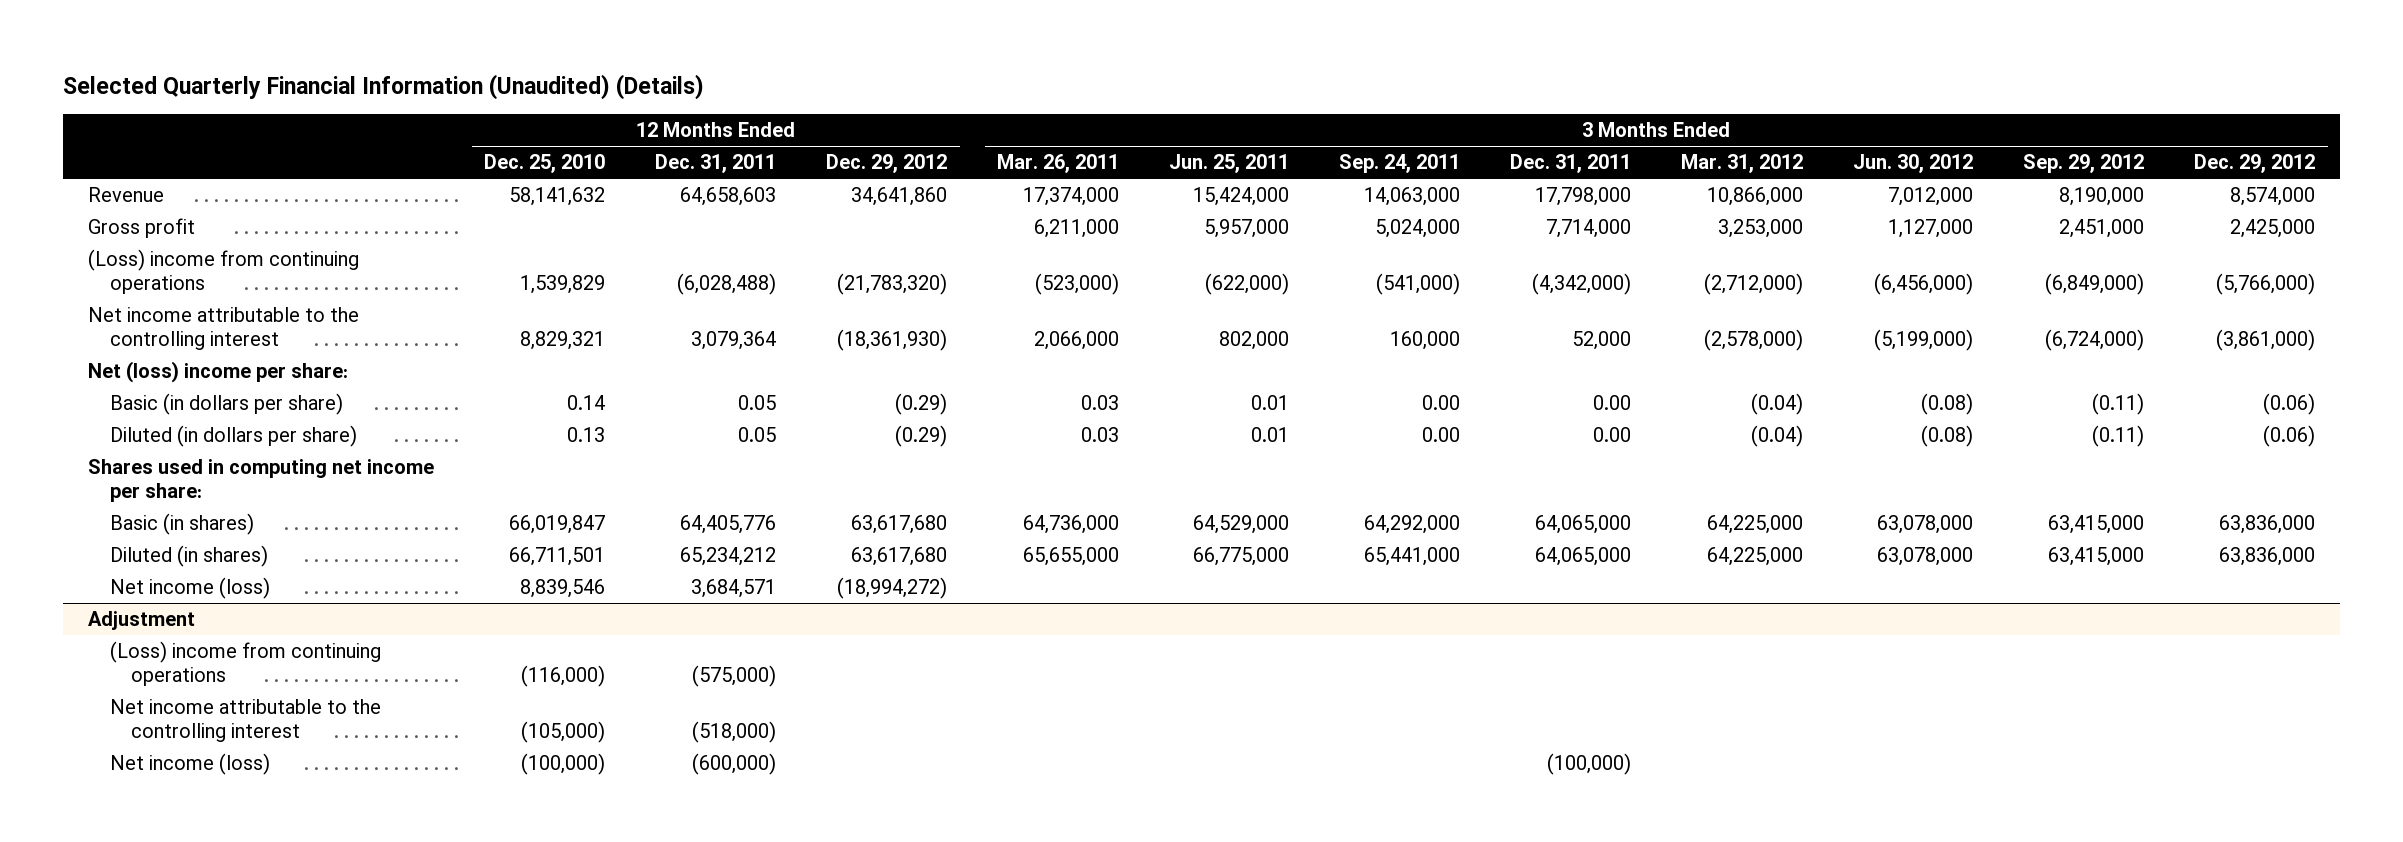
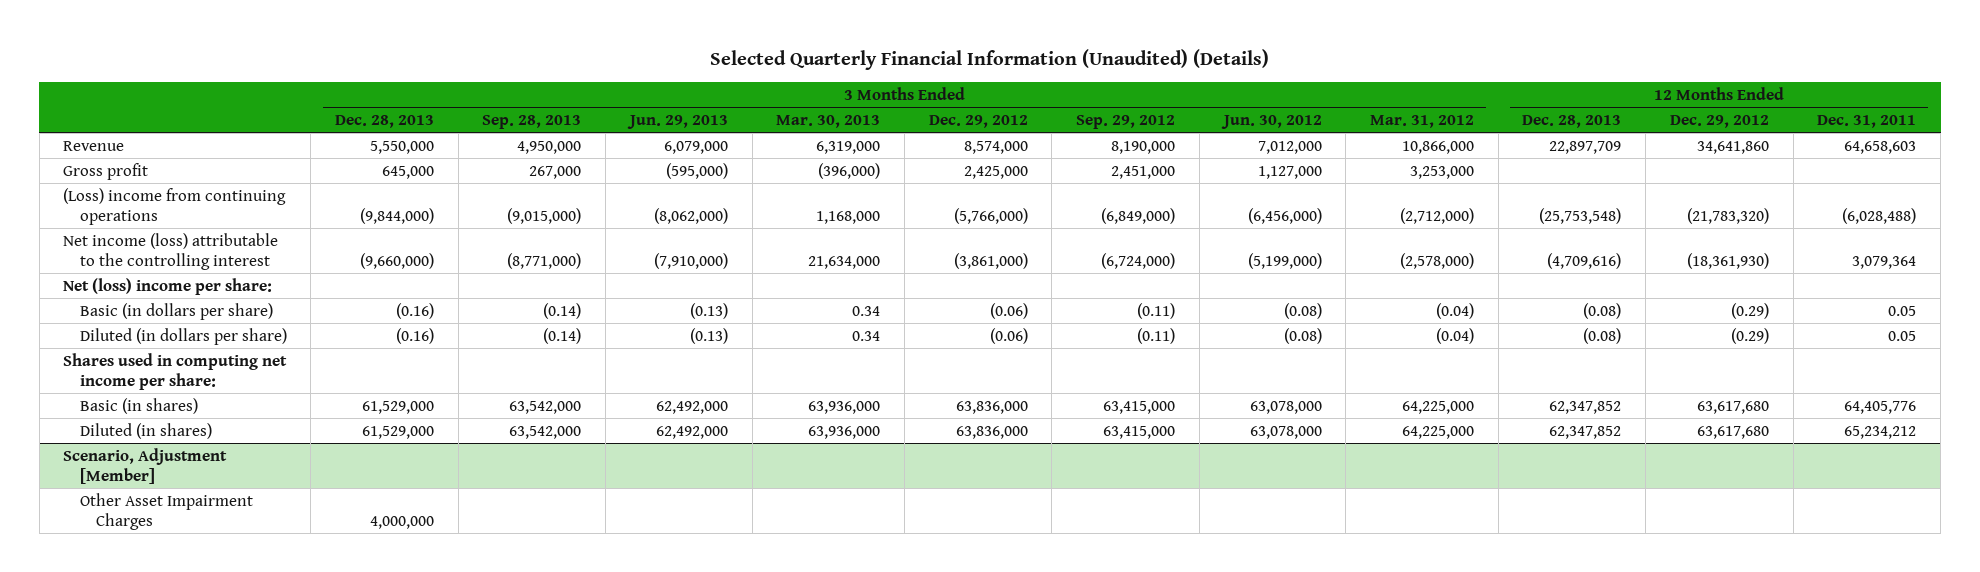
[484,154,606,174] Dec. 25, 2010 -> none
[997,154,1120,174] Mar. 26, 2011 -> none
[1169,154,1290,174] Jun. 25, 2011 -> none
[1339,154,1461,174] Sep. 24, 2011 -> none
[1510,154,1632,174] Dec. 31, 2011 -> none
none -> [334,114,434,128] Dec. 28, 2013
none -> [482,114,582,129] Sep. 28, 2013
none -> [626,114,728,129] Jun. 29, 2013
none -> [776,114,881,128] Mar. 30, 2013
none -> [1522,114,1622,128] Dec. 28, 2013
[88,307,360,351] Net income attributable to the controlling interest -> [63,232,279,270] Net income (loss) attributable to the controlling interest
[109,577,270,600] Net income (loss) -> none
[88,611,196,631] Adjustment -> none
[109,641,381,687] (Loss) income from continuing operations -> none
[109,699,381,743] Net income attributable to the controlling interest -> none
[109,753,270,776] Net income (loss) -> none
none -> [63,447,228,484] Scenario, Adjustment [Member]
none -> [79,492,253,530] Other Asset Impairment Charges

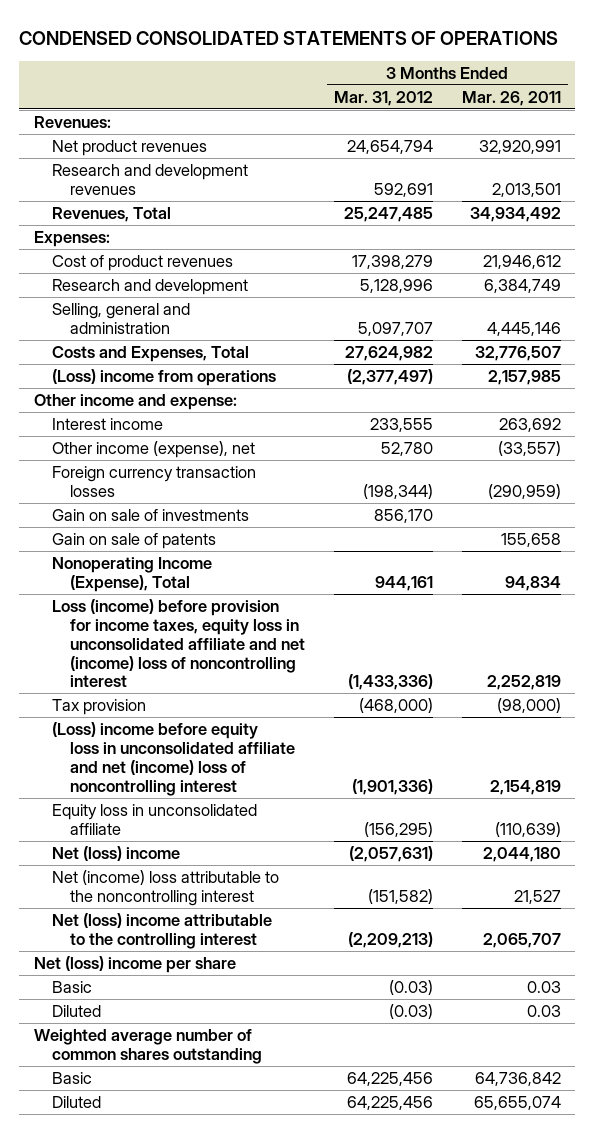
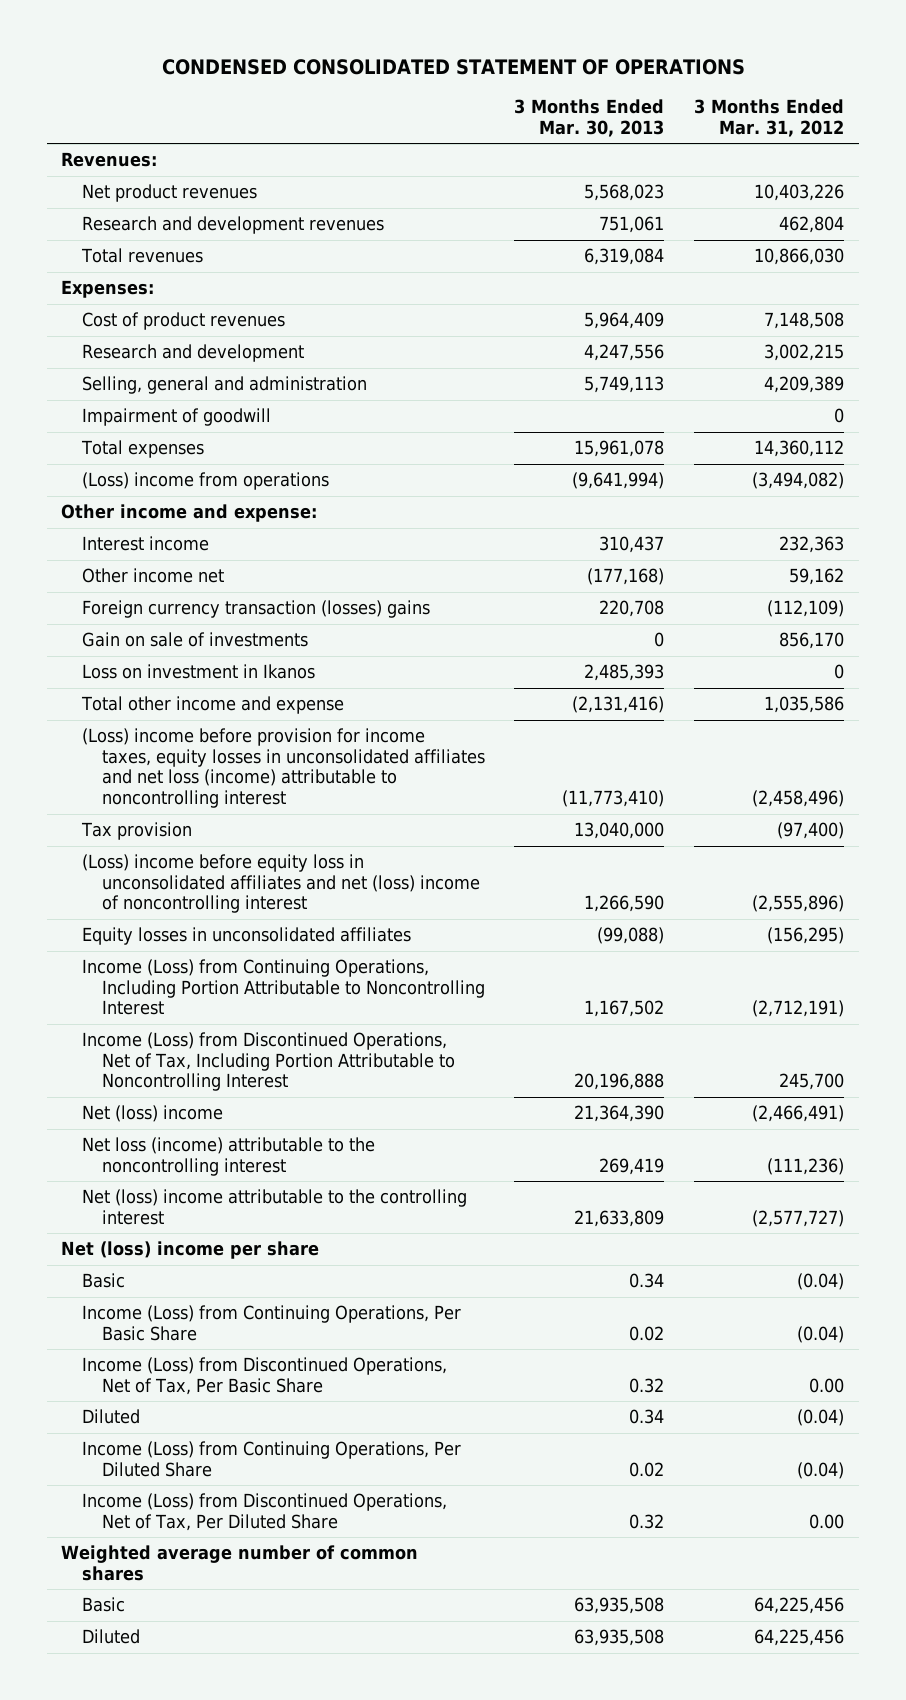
[19,30,559,45] CONDENSED CONSOLIDATED STATEMENTS OF OPERATIONS -> [161,58,745,75] CONDENSED CONSOLIDATED STATEMENT OF OPERATIONS
[461,90,561,106] Mar. 26, 2011 -> none
none -> [514,98,665,137] 3 Months Ended Mar. 30, 2013
[346,139,433,154] 24,654,794 -> [754,184,845,202] 10,403,226
[373,182,433,197] 592,691 -> [779,216,845,234] 462,804
[51,206,171,222] Revenues, Total -> [80,248,203,264] Total revenues
[343,206,433,222] 25,247,485 -> [754,248,845,266] 10,866,030
[351,254,433,269] 17,398,279 -> [764,312,845,330] 7,148,508
[359,278,433,293] 5,128,996 -> [764,344,845,362] 3,002,215
[357,321,433,336] 5,097,707 -> [764,376,845,394] 4,209,389
none -> [81,408,271,427] Impairment of goodwill
[51,345,249,362] Costs and Expenses, Total -> [80,440,204,459] Total expenses
[344,345,433,361] 27,624,982 -> [754,440,845,458] 14,360,112
[346,368,433,385] (2,377,497) -> [752,472,845,490] (3,494,082)
[369,417,433,432] 233,555 -> [779,536,845,554] 232,363
[51,440,255,458] Other income (expense), net -> [81,568,224,584] Other income net
[380,441,433,456] 52,780 -> [789,568,845,586] 59,162
[51,465,256,497] Foreign currency transaction losses -> [81,600,430,619] Foreign currency transaction (losses) gains
[362,483,433,499] (198,344) -> [767,600,845,618] (112,109)
[51,532,216,549] Gain on sale of patents -> none
none -> [81,664,315,680] Loss on investment in Ikanos
[51,556,212,592] Nonoperating Income (Expense), Total -> [80,696,344,715] Total other income and expense
[374,575,433,591] 944,161 -> [764,696,845,714] 1,035,586
[51,598,306,688] Loss (income) before provision for income taxes, equity loss in unconsolidated affiliate and net (income) loss of noncontrolling interest -> [81,728,485,808] (Loss) income before provision for income taxes, equity losses in unconsolidated affiliates and net loss (income) attributable to noncontrolling interest
[347,674,433,691] (1,433,336) -> [752,789,845,807] (2,458,496)
[358,697,433,713] (468,000) -> [777,822,845,840] (97,400)
[51,721,296,796] (Loss) income before equity loss in unconsolidated affiliate and net (income) loss of noncontrolling interest -> [81,854,480,914] (Loss) income before equity loss in unconsolidated affiliates and net (loss) income of noncontrolling interest
[351,778,433,795] (1,901,336) -> [752,895,845,913] (2,555,896)
[51,803,257,835] Equity loss in unconsolidated affiliate -> [81,927,411,946] Equity losses in unconsolidated affiliates
none -> [81,959,485,1016] Income (Loss) from Continuing Operations, Including Portion Attributable to Noncontrolling Interest
none -> [81,1032,455,1092] Income (Loss) from Discontinued Operations, Net of Tax, Including Portion Attributable to Noncontrolling Interest
[348,845,433,862] (2,057,631) -> [752,1105,845,1123] (2,466,491)
[51,869,279,906] Net (income) loss attributable to the noncontrolling interest -> [81,1137,375,1176] Net loss (income) attributable to the noncontrolling interest
[367,888,433,904] (151,582) -> [767,1157,845,1175] (111,236)
[347,931,433,948] (2,209,213) -> [752,1209,845,1227] (2,577,727)
[388,979,433,995] (0.03) -> [797,1273,845,1291] (0.04)
none -> [81,1305,461,1341] Income (Loss) from Continuing Operations, Per Basic Share
none -> [81,1357,447,1395] Income (Loss) from Discontinued Operations, Net of Tax, Per Basic Share
[388,1003,433,1019] (0.03) -> [797,1409,845,1427] (0.04)
none -> [81,1441,461,1477] Income (Loss) from Continuing Operations, Per Diluted Share
none -> [81,1493,447,1531] Income (Loss) from Discontinued Operations, Net of Tax, Per Diluted Share
[33,1028,262,1064] Weighted average number of common shares outstanding -> [61,1545,419,1581] Weighted average number of common shares

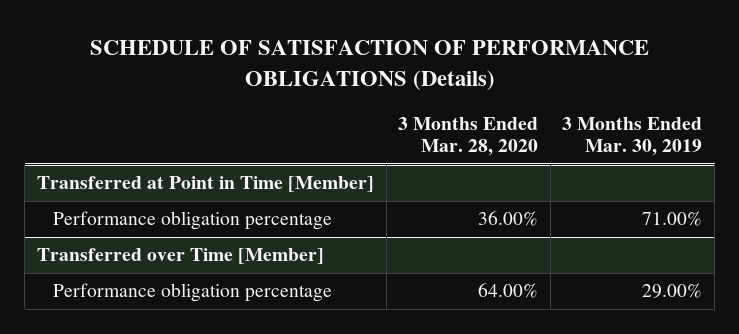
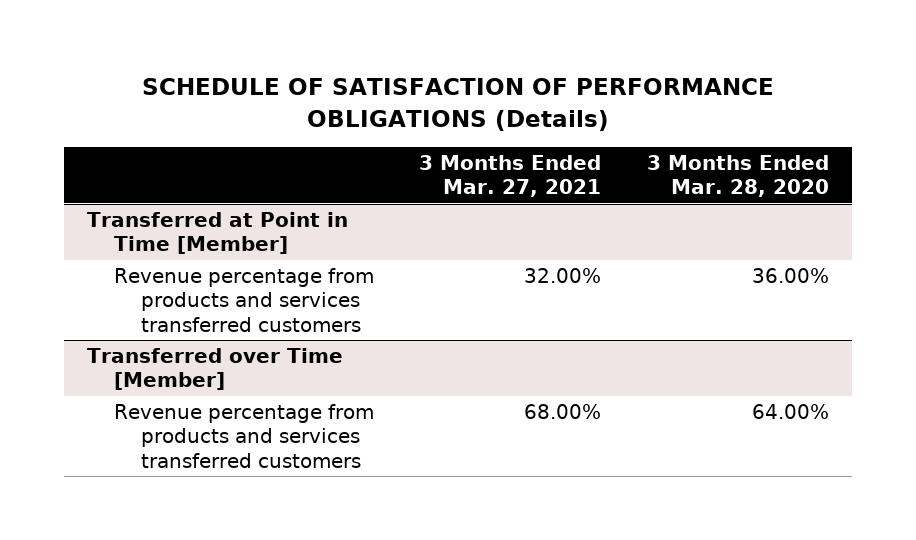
[562,116,703,157] 3 Months Ended Mar. 30, 2019 -> none
none -> [419,155,602,198] 3 Months Ended Mar. 27, 2021
[53,211,333,231] Performance obligation percentage -> [113,268,374,332] Revenue percentage from products and services transferred customers
[53,283,333,303] Performance obligation percentage -> [113,404,374,468] Revenue percentage from products and services transferred customers

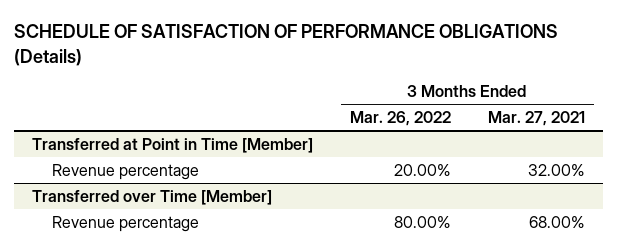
[646,155,829,198] 3 Months Ended Mar. 28, 2020 -> none
none -> [349,110,451,126] Mar. 26, 2022
[113,268,374,332] Revenue percentage from products and services transferred customers -> [51,163,199,180] Revenue percentage
[113,404,374,468] Revenue percentage from products and services transferred customers -> [51,215,199,232] Revenue percentage

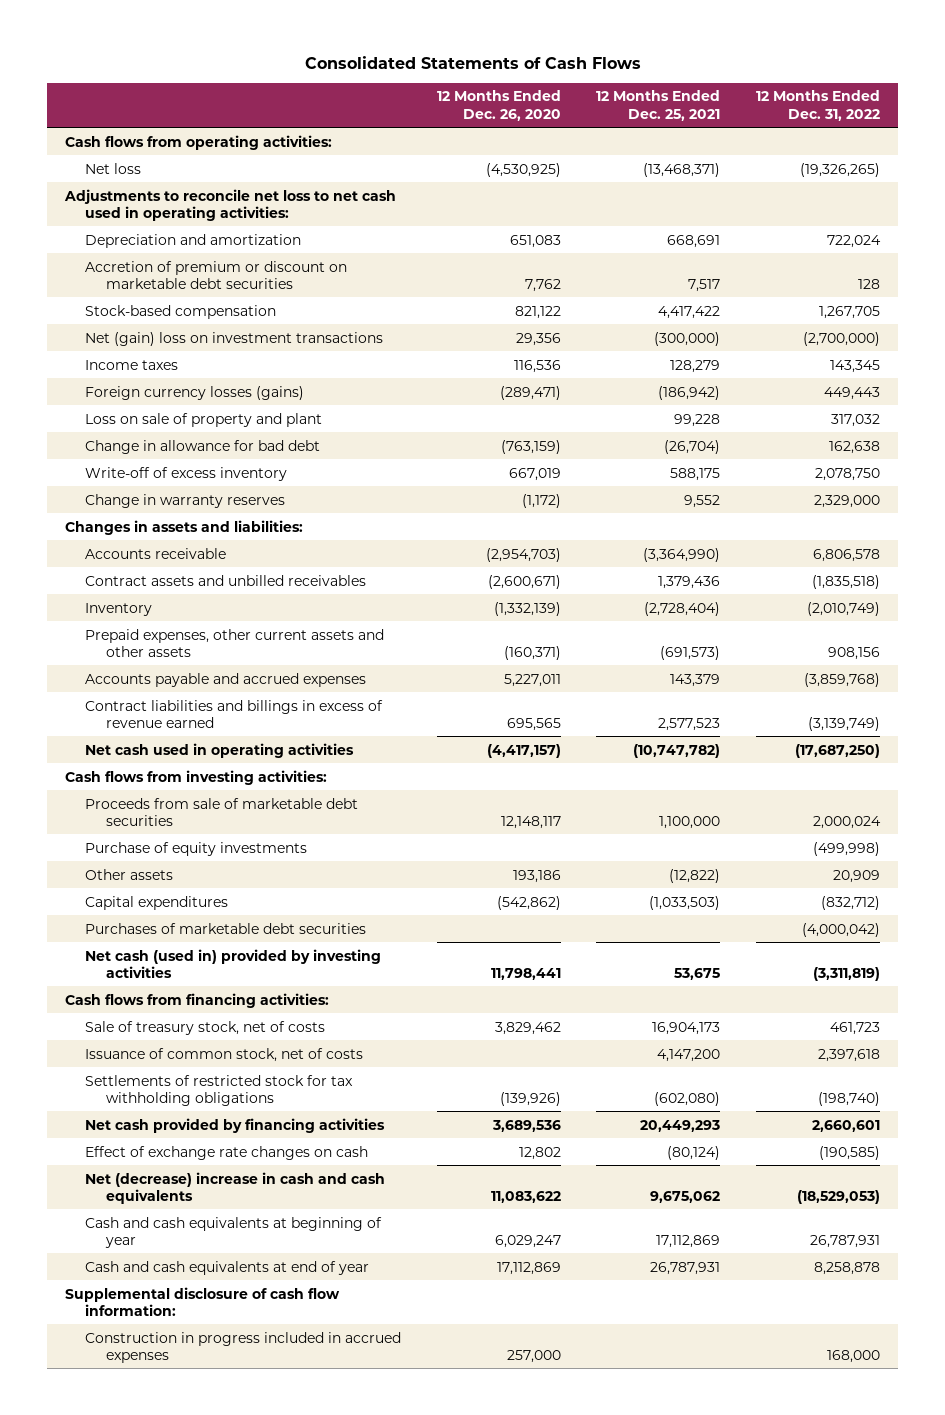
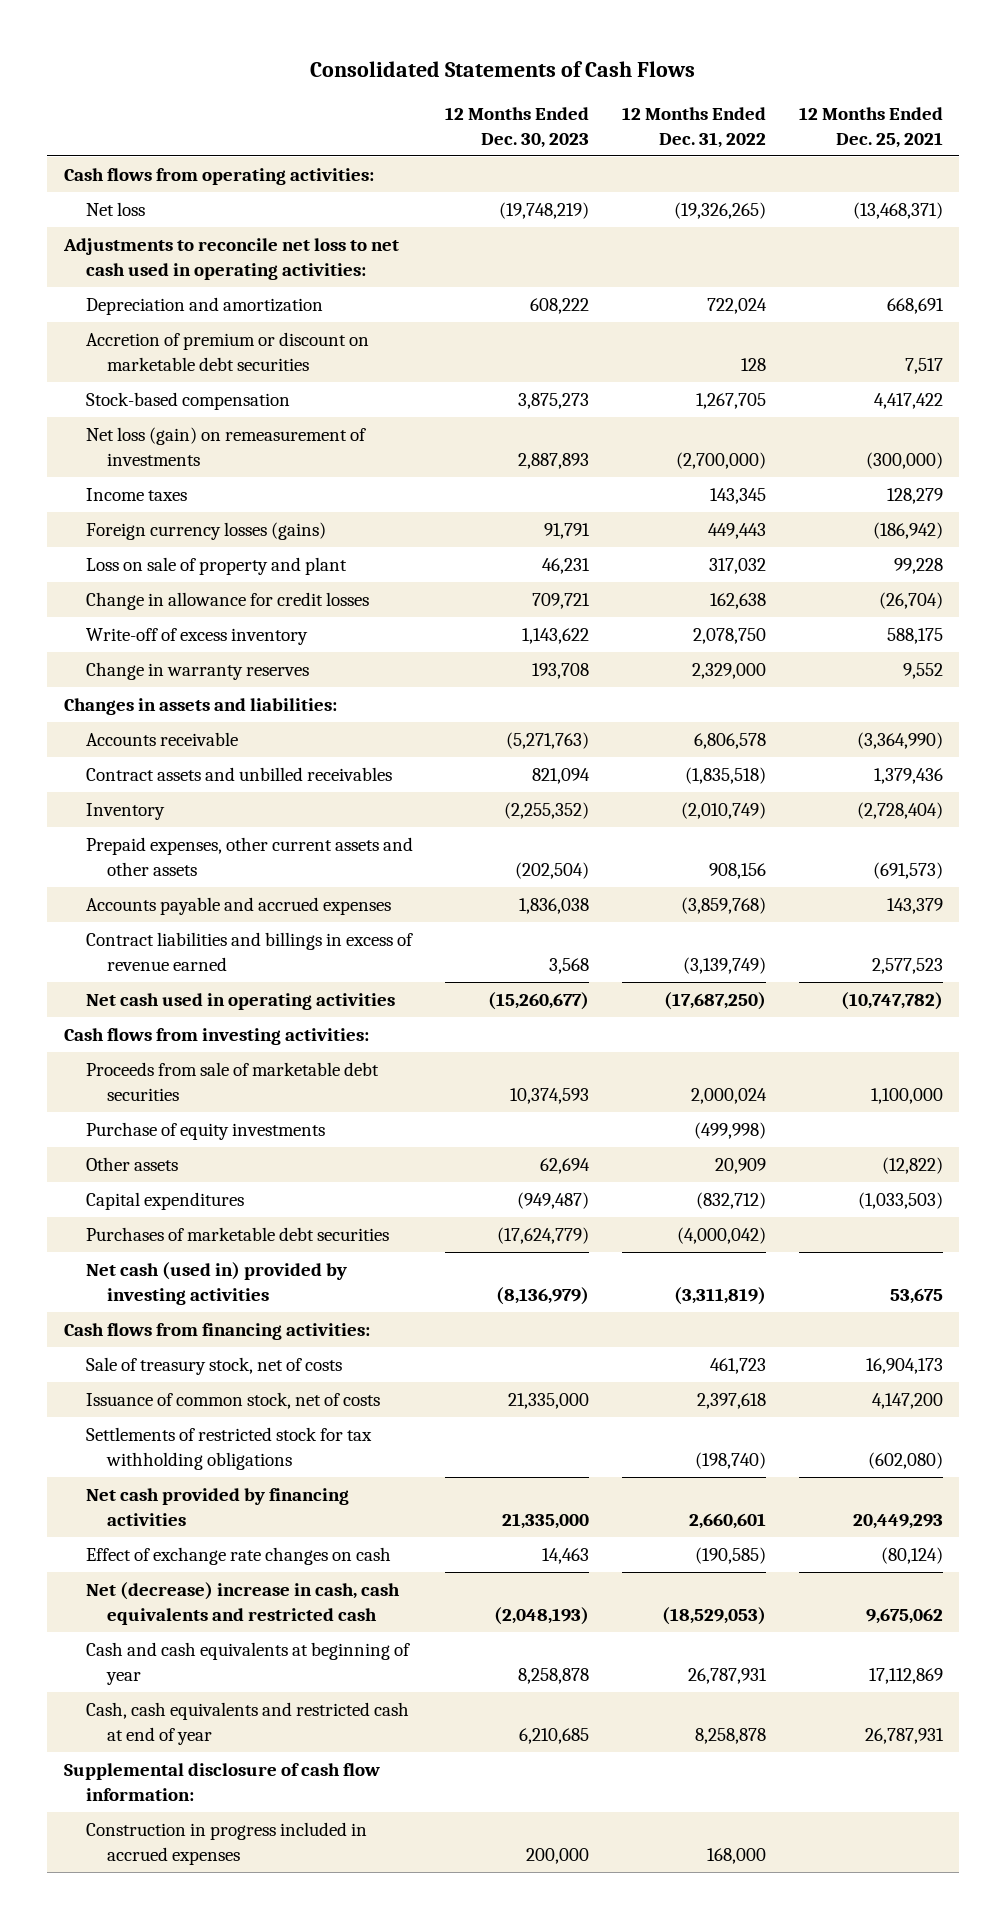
[436,90,561,121] 12 Months Ended Dec. 26, 2020 -> none
none -> [445,107,590,148] 12 Months Ended Dec. 30, 2023
[85,331,384,346] Net (gain) loss on investment transactions -> [85,426,366,466] Net loss (gain) on remeasurement of investments
[85,439,321,454] Change in allowance for bad debt -> [85,591,369,610] Change in allowance for credit losses
[85,1171,386,1204] Net (decrease) increase in cash and cash equivalents -> [85,1581,400,1625] Net (decrease) increase in cash, cash equivalents and restricted cash
[85,1260,370,1275] Cash and cash equivalents at end of year -> [85,1701,409,1745] Cash, cash equivalents and restricted cash at end of year

